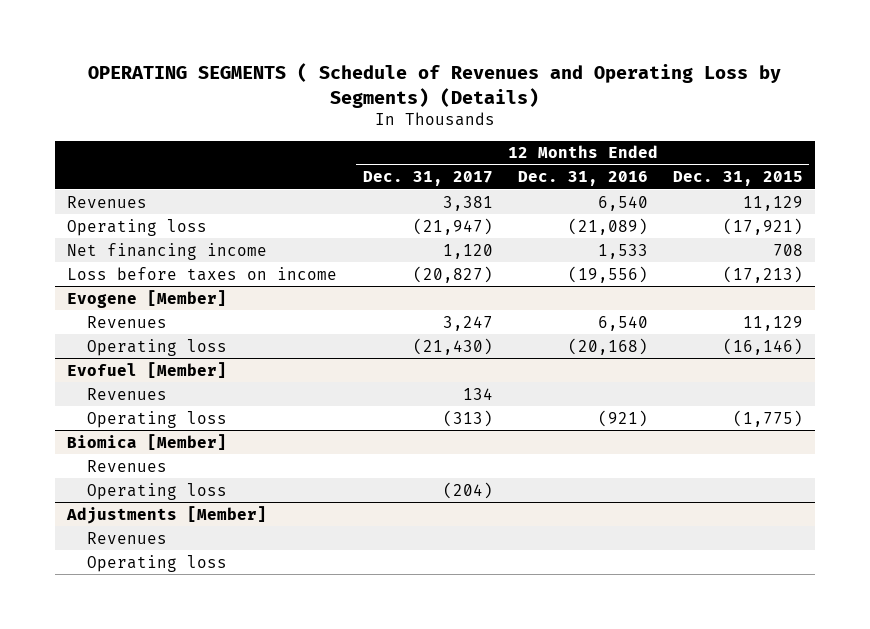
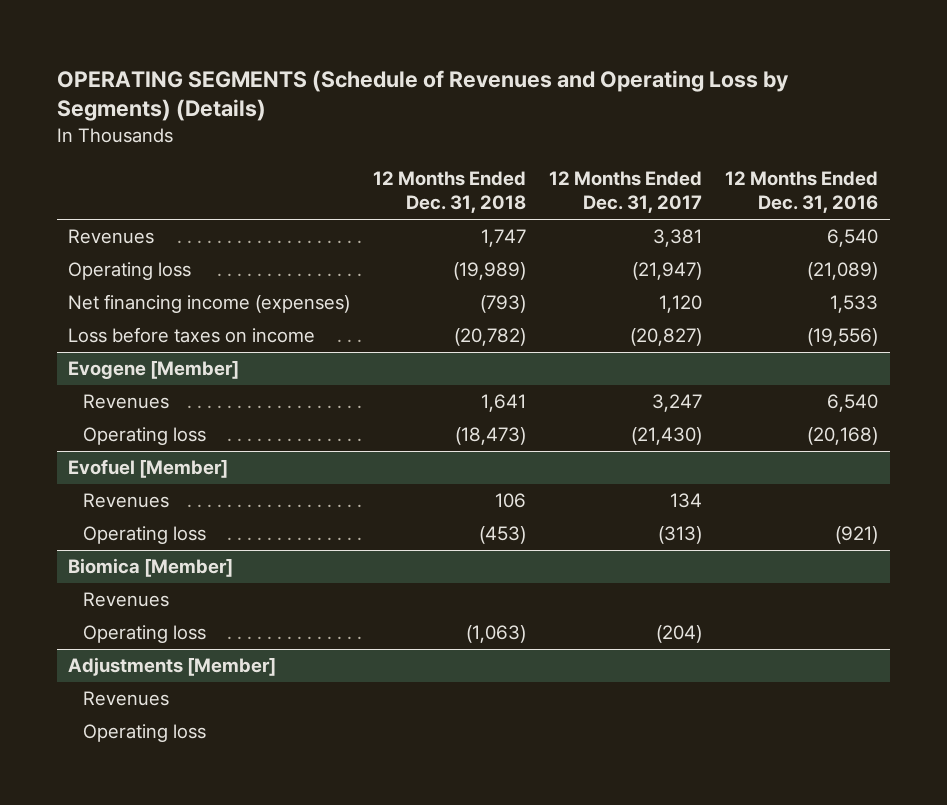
[88,63,782,108] OPERATING SEGMENTS ( Schedule of Revenues and Operating Loss by Segments) (Details) -> [56,69,789,122] OPERATING SEGMENTS (Schedule of Revenues and Operating Loss by Segments) (Details)
[672,171,803,187] Dec. 31, 2015 -> none
none -> [373,170,527,214] 12 Months Ended Dec. 31, 2018
[67,242,268,260] Net financing income -> [68,294,351,314] Net financing income (expenses)

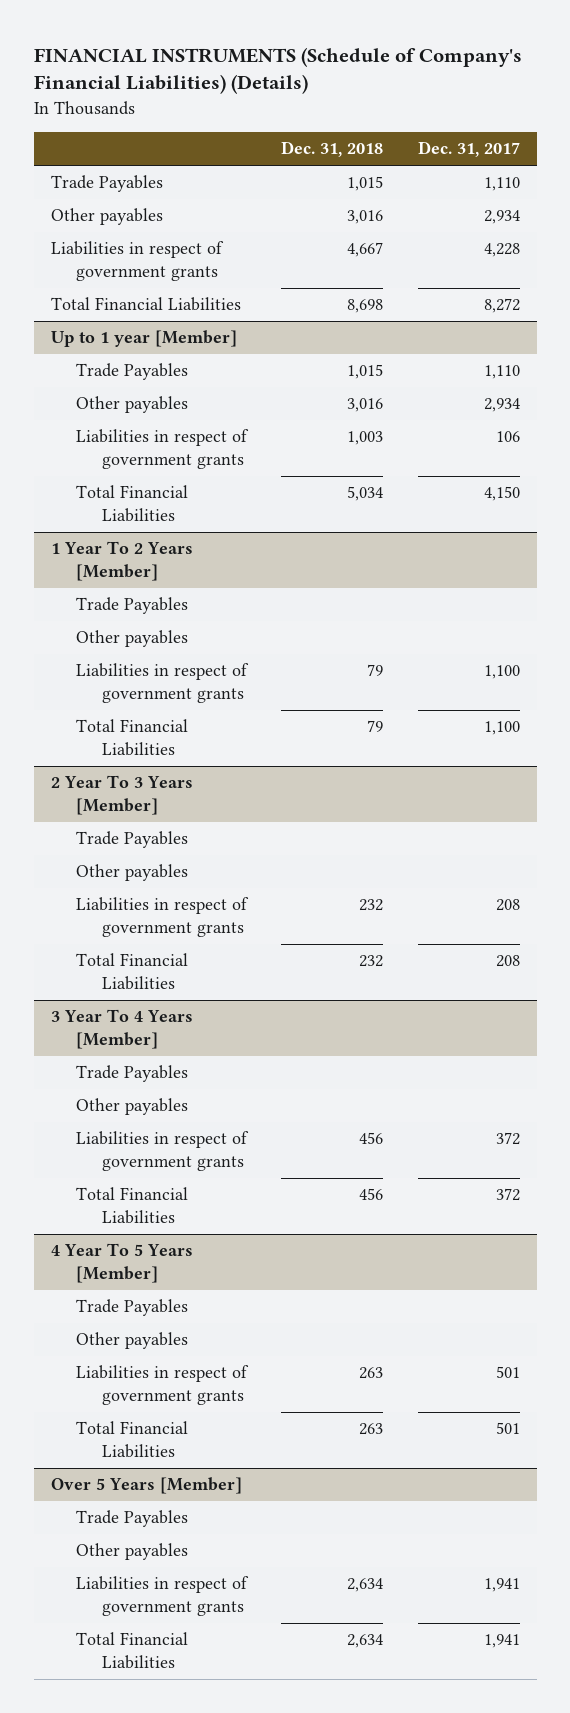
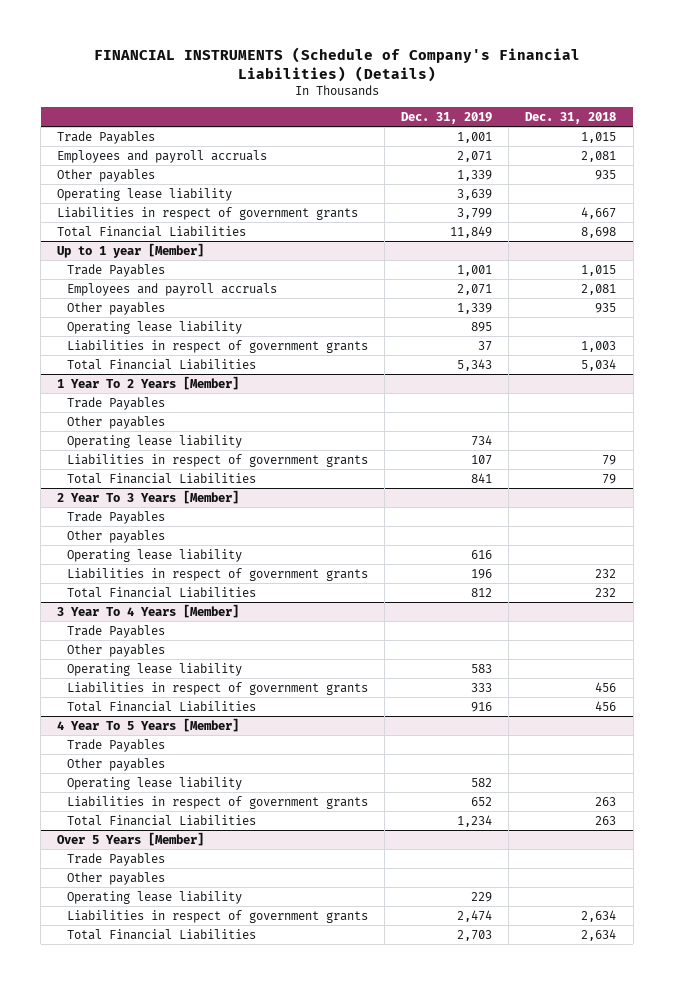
[417,141,520,158] Dec. 31, 2017 -> none
none -> [401,112,493,125] Dec. 31, 2019
none -> [57,149,268,163] Employees and payroll accruals
[347,210,384,225] 3,016 -> [595,169,617,180] 935
none -> [57,187,233,201] Operating lease liability
none -> [67,282,278,296] Employees and payroll accruals
[347,398,384,413] 3,016 -> [595,302,617,313] 935
none -> [67,320,243,334] Operating lease liability
none -> [67,434,243,448] Operating lease liability
none -> [67,548,243,562] Operating lease liability
none -> [67,662,243,676] Operating lease liability
none -> [67,776,243,790] Operating lease liability
none -> [67,890,243,904] Operating lease liability

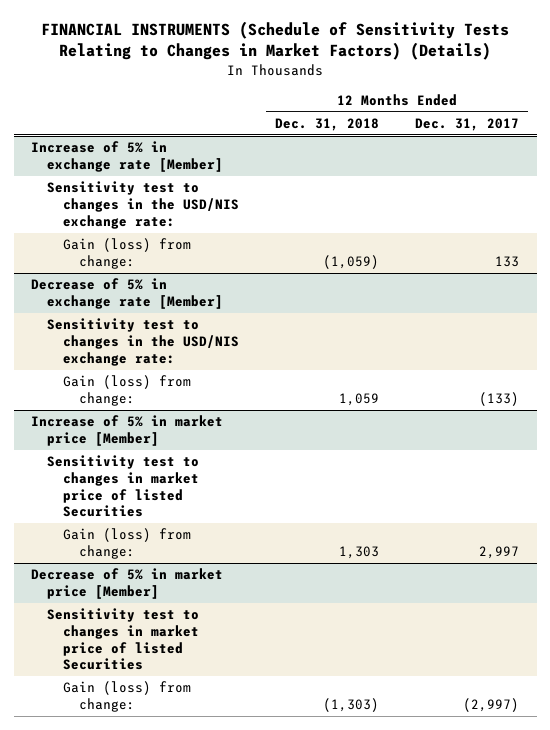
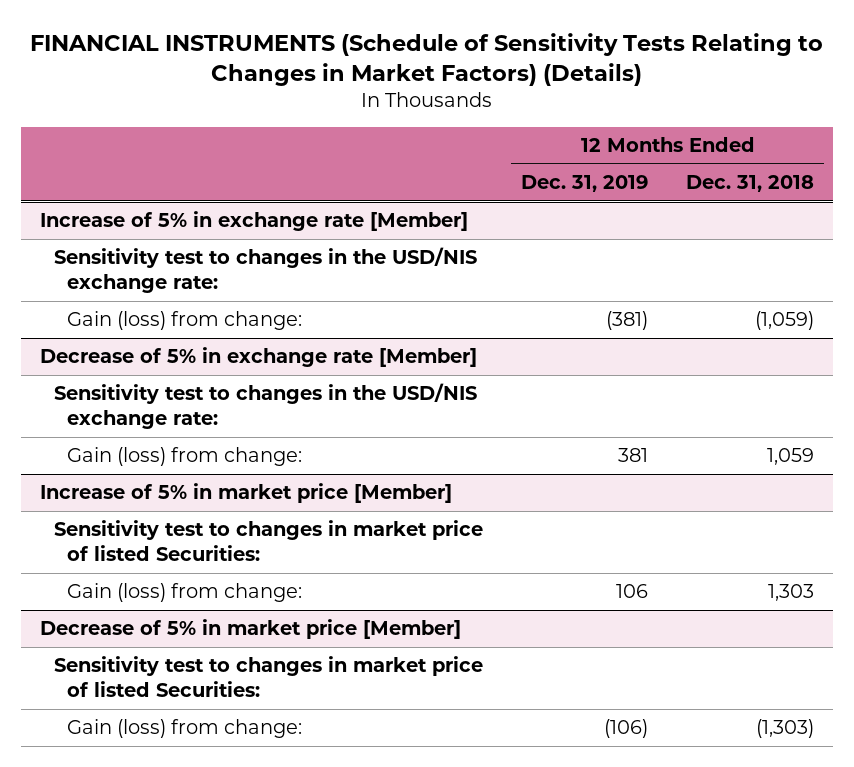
[414,117,519,131] Dec. 31, 2017 -> none
none -> [520,175,648,193] Dec. 31, 2019
[47,455,200,518] Sensitivity test to changes in market price of listed Securities -> [53,520,483,561] Sensitivity test to changes in market price of listed Securities:
[47,608,200,671] Sensitivity test to changes in market price of listed Securities -> [53,656,483,697] Sensitivity test to changes in market price of listed Securities:

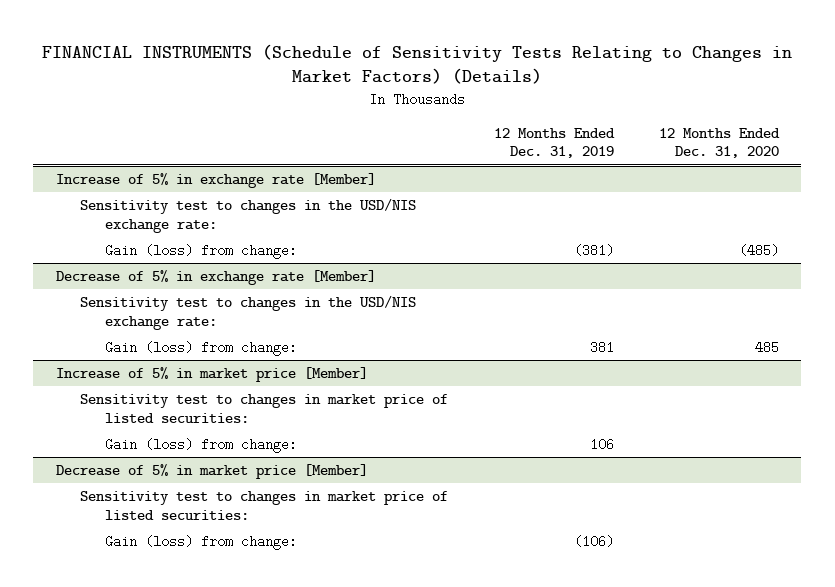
[686,175,815,193] Dec. 31, 2018 -> none
none -> [658,127,780,159] 12 Months Ended Dec. 31, 2020
[53,520,483,561] Sensitivity test to changes in market price of listed Securities: -> [80,394,449,423] Sensitivity test to changes in market price of listed securities:
[53,656,483,697] Sensitivity test to changes in market price of listed Securities: -> [80,491,449,520] Sensitivity test to changes in market price of listed securities:

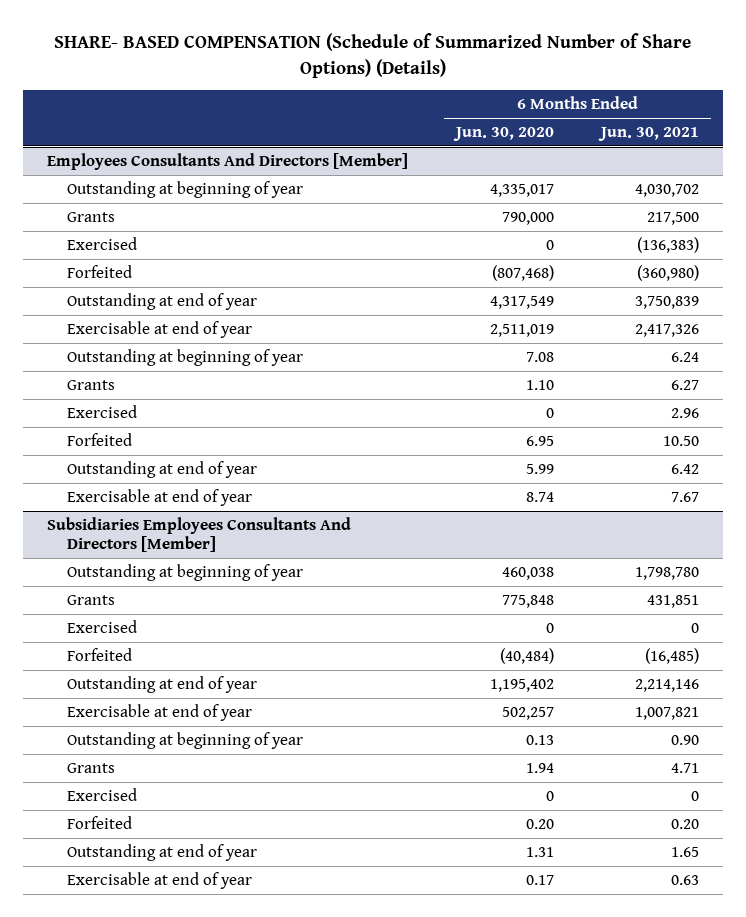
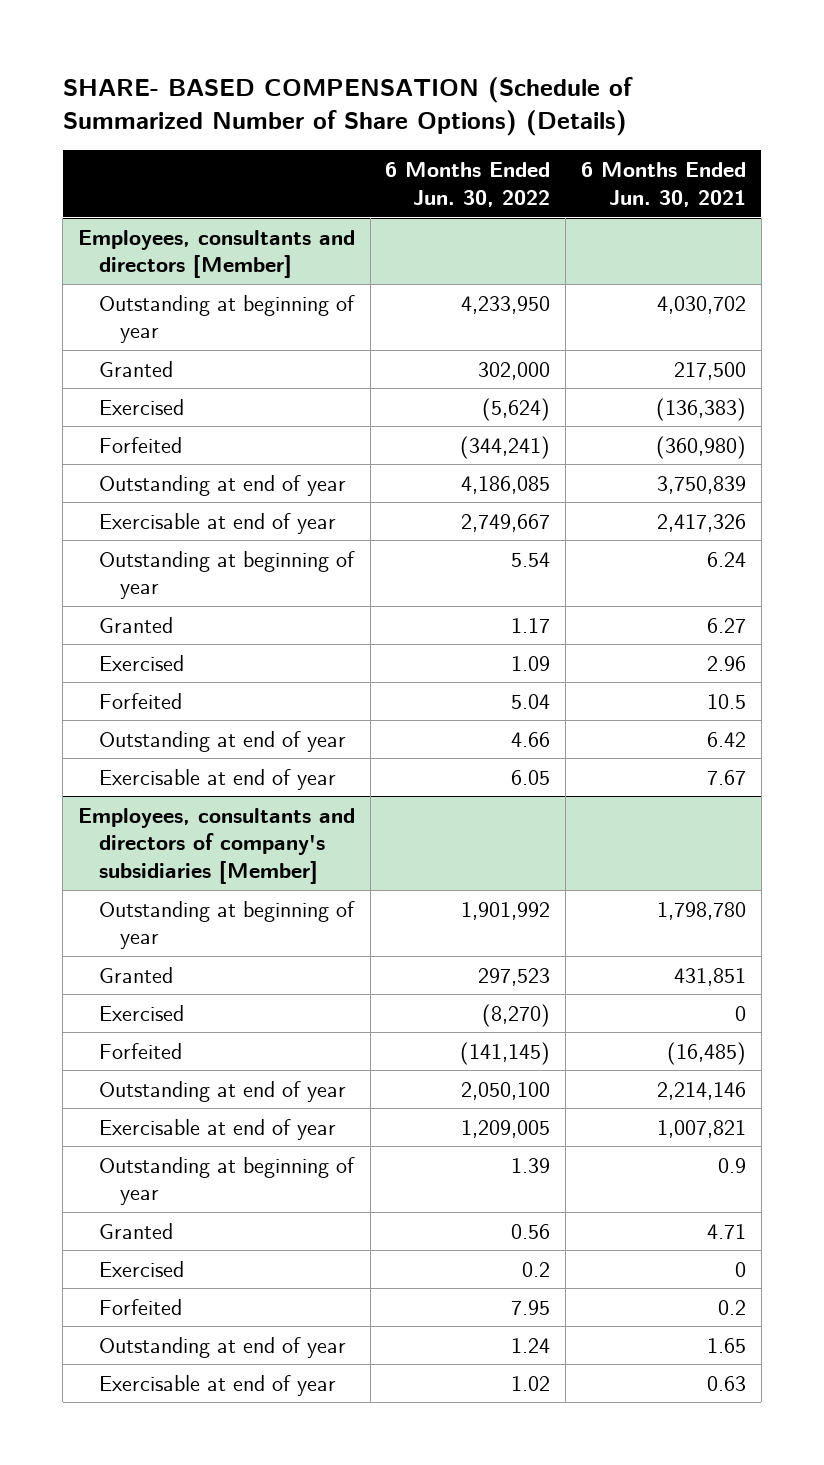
[452,127,554,142] Jun. 30, 2020 -> none
none -> [385,162,551,207] 6 Months Ended Jun. 30, 2022
[46,153,408,171] Employees Consultants And Directors [Member] -> [78,229,356,279] Employees, consultants and directors [Member]
[66,212,115,223] Grants -> [99,360,174,377] Granted
[66,380,115,391] Grants -> [99,616,174,633] Granted
[663,436,700,447] 10.50 -> [706,693,746,709] 10.5
[46,517,351,552] Subsidiaries Employees Consultants And Directors [Member] -> [78,807,356,885] Employees, consultants and directors of company's subsidiaries [Member]
[66,595,115,606] Grants -> [99,966,174,983] Granted
[671,735,700,746] 0.90 -> [717,1157,746,1173] 0.9
[66,763,115,774] Grants -> [99,1222,174,1239] Granted
[671,819,700,830] 0.20 -> [717,1299,746,1315] 0.2

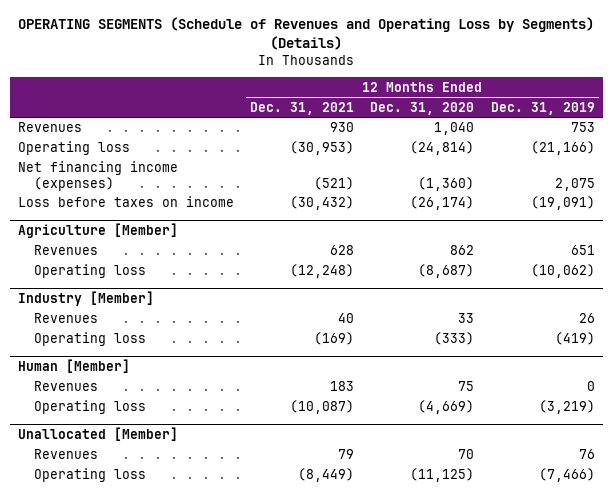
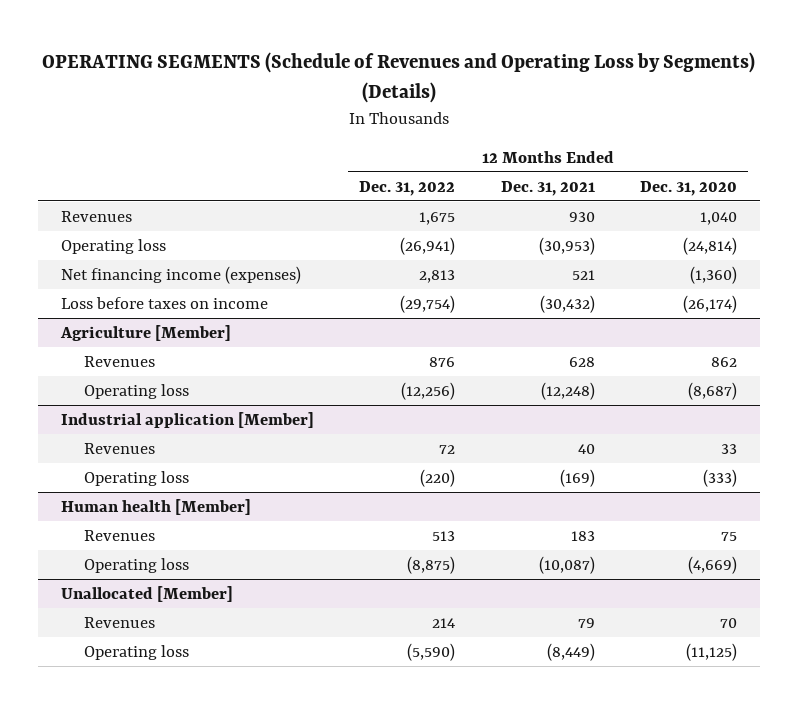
[490,101,595,115] Dec. 31, 2019 -> none
none -> [359,180,456,196] Dec. 31, 2022
[314,176,355,190] (521) -> [571,269,595,280] 521
[18,291,155,307] Industry [Member] -> [61,411,315,428] Industrial application [Member]
[18,359,131,374] Human [Member] -> [61,498,252,515] Human health [Member]

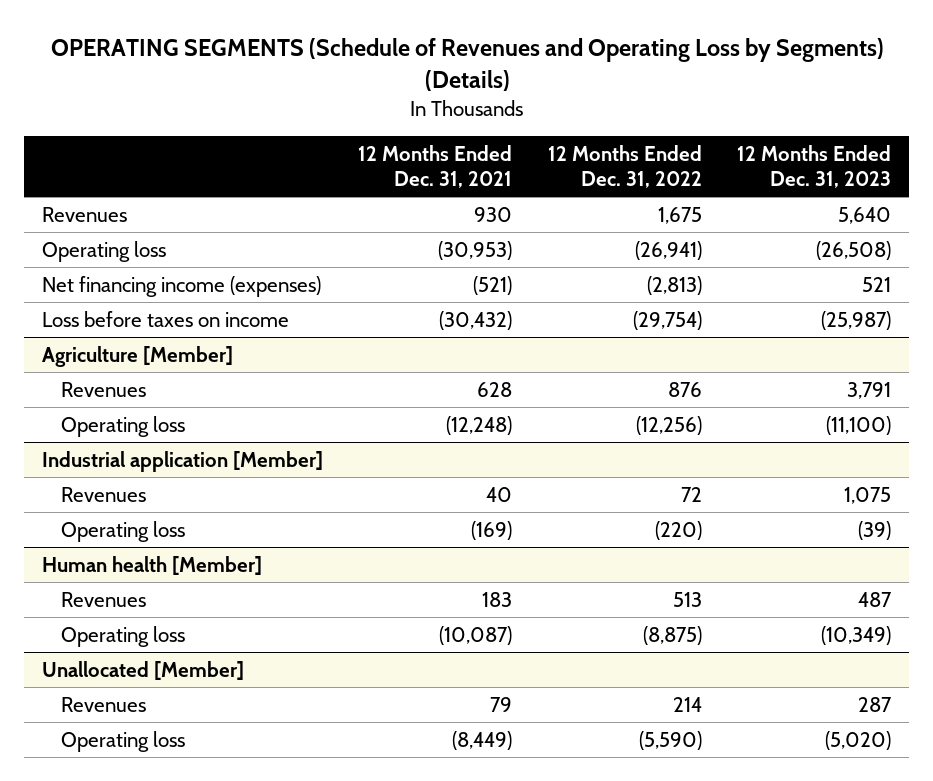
[640,180,738,196] Dec. 31, 2020 -> none
none -> [737,145,892,189] 12 Months Ended Dec. 31, 2023
[419,269,456,283] 2,813 -> [646,275,702,295] (2,813)
[571,269,595,280] 521 -> [473,275,513,295] (521)

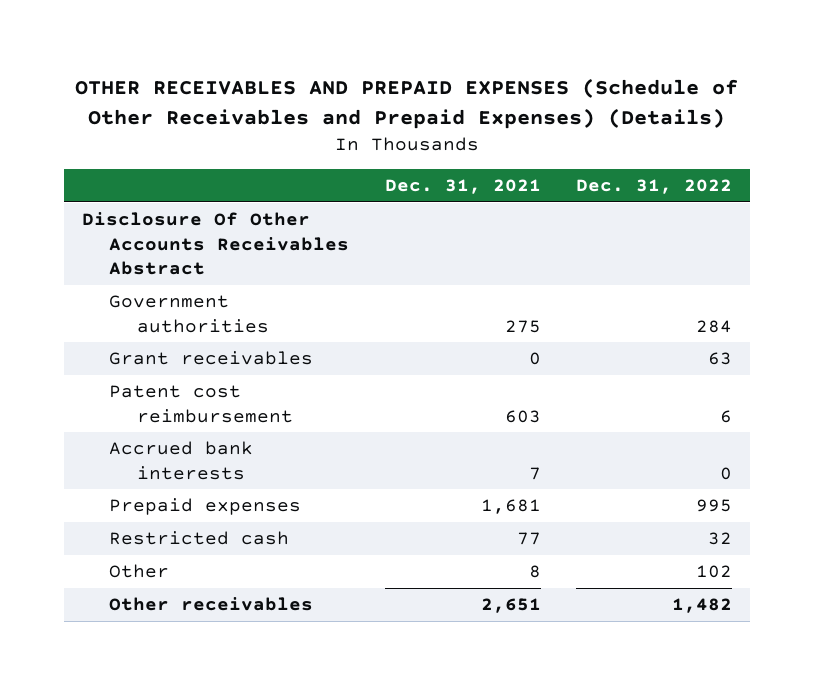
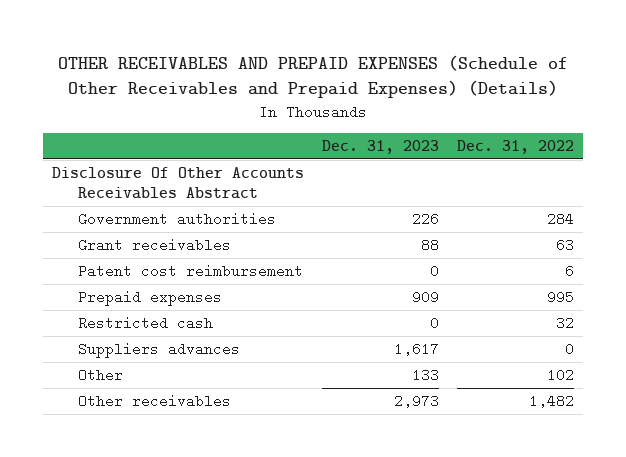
[384,179,541,195] Dec. 31, 2021 -> none
none -> [322,140,440,155] Dec. 31, 2023
[109,440,254,480] Accrued bank interests -> none
none -> [78,341,241,358] Suppliers advances

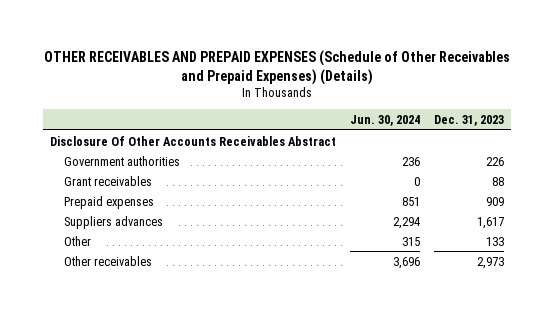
[457,140,575,155] Dec. 31, 2022 -> none
none -> [349,114,420,126] Jun. 30, 2024
[78,263,304,278] Patent cost reimbursement -> none
[78,315,214,330] Restricted cash -> none

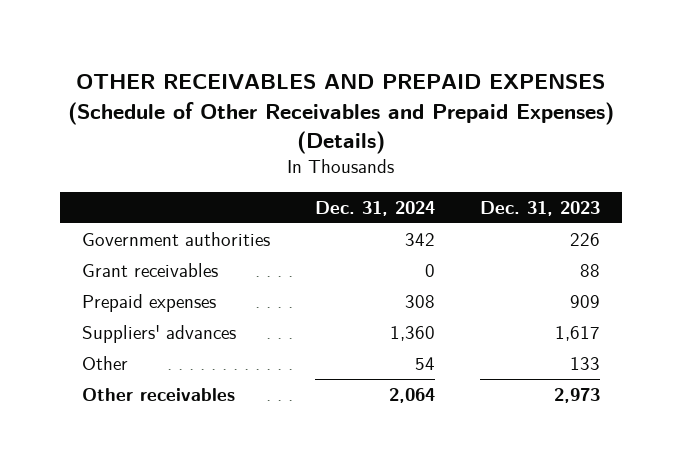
[349,114,420,126] Jun. 30, 2024 -> none
none -> [315,201,436,217] Dec. 31, 2024
[49,135,336,146] Disclosure Of Other Accounts Receivables Abstract -> none
[63,215,163,229] Suppliers advances -> [82,324,237,343] Suppliers' advances

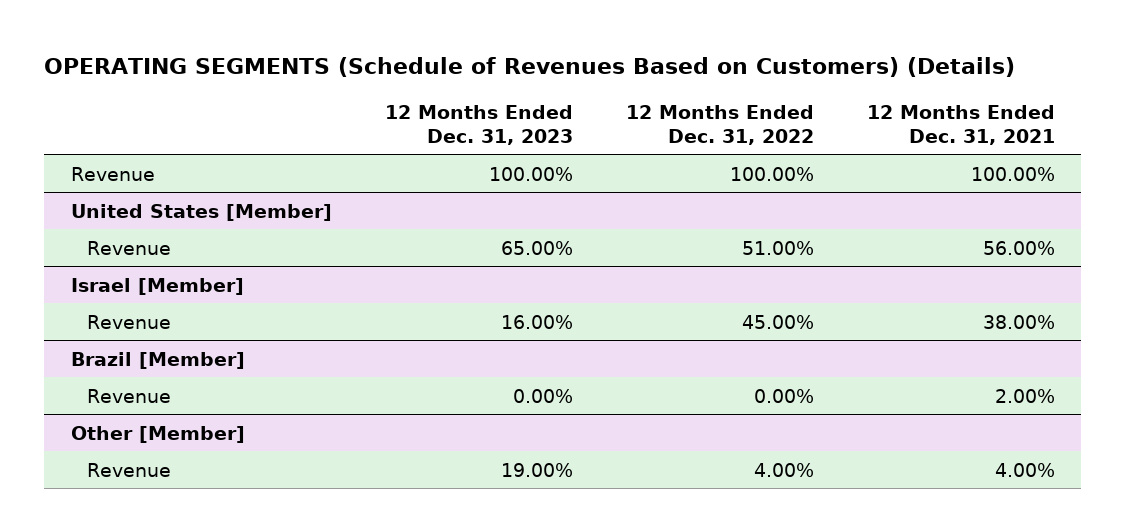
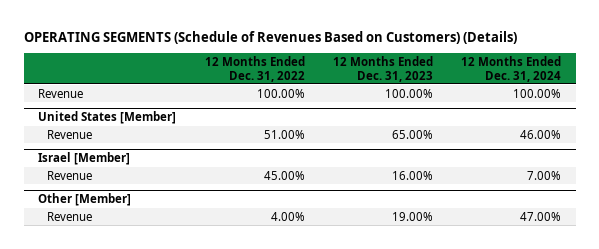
[866,104,1055,145] 12 Months Ended Dec. 31, 2021 -> none
none -> [461,55,562,82] 12 Months Ended Dec. 31, 2024
[70,351,245,369] Brazil [Member] -> none
[86,388,171,403] Revenue -> none

